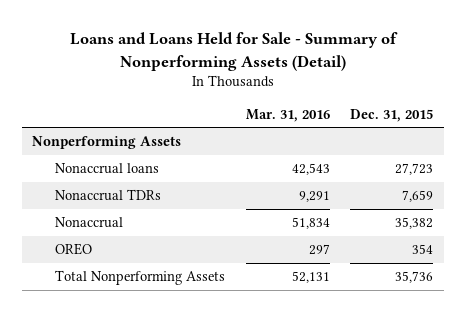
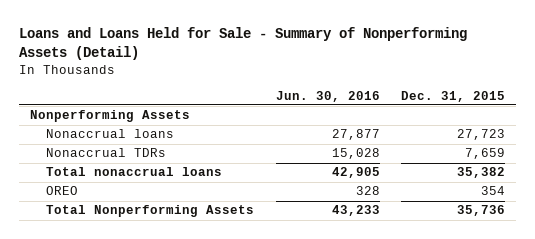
[245,108,330,122] Mar. 31, 2016 -> none
none -> [275,90,380,102] Jun. 30, 2016
[54,216,123,228] Nonaccrual -> [46,167,223,177] Total nonaccrual loans

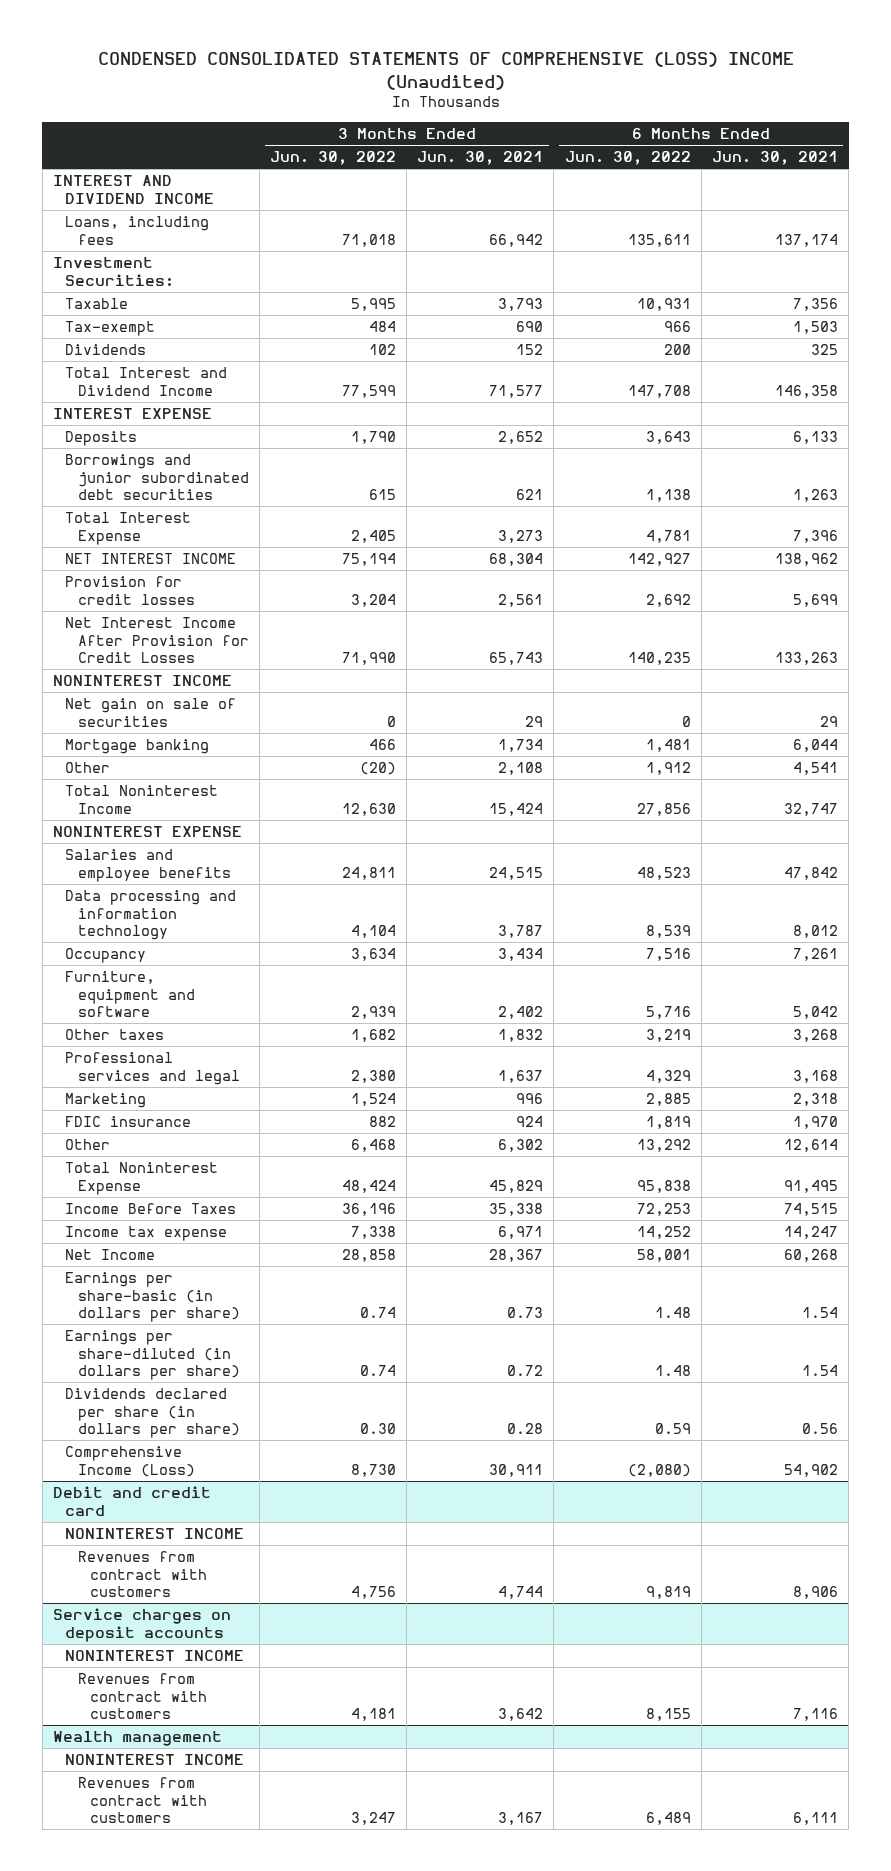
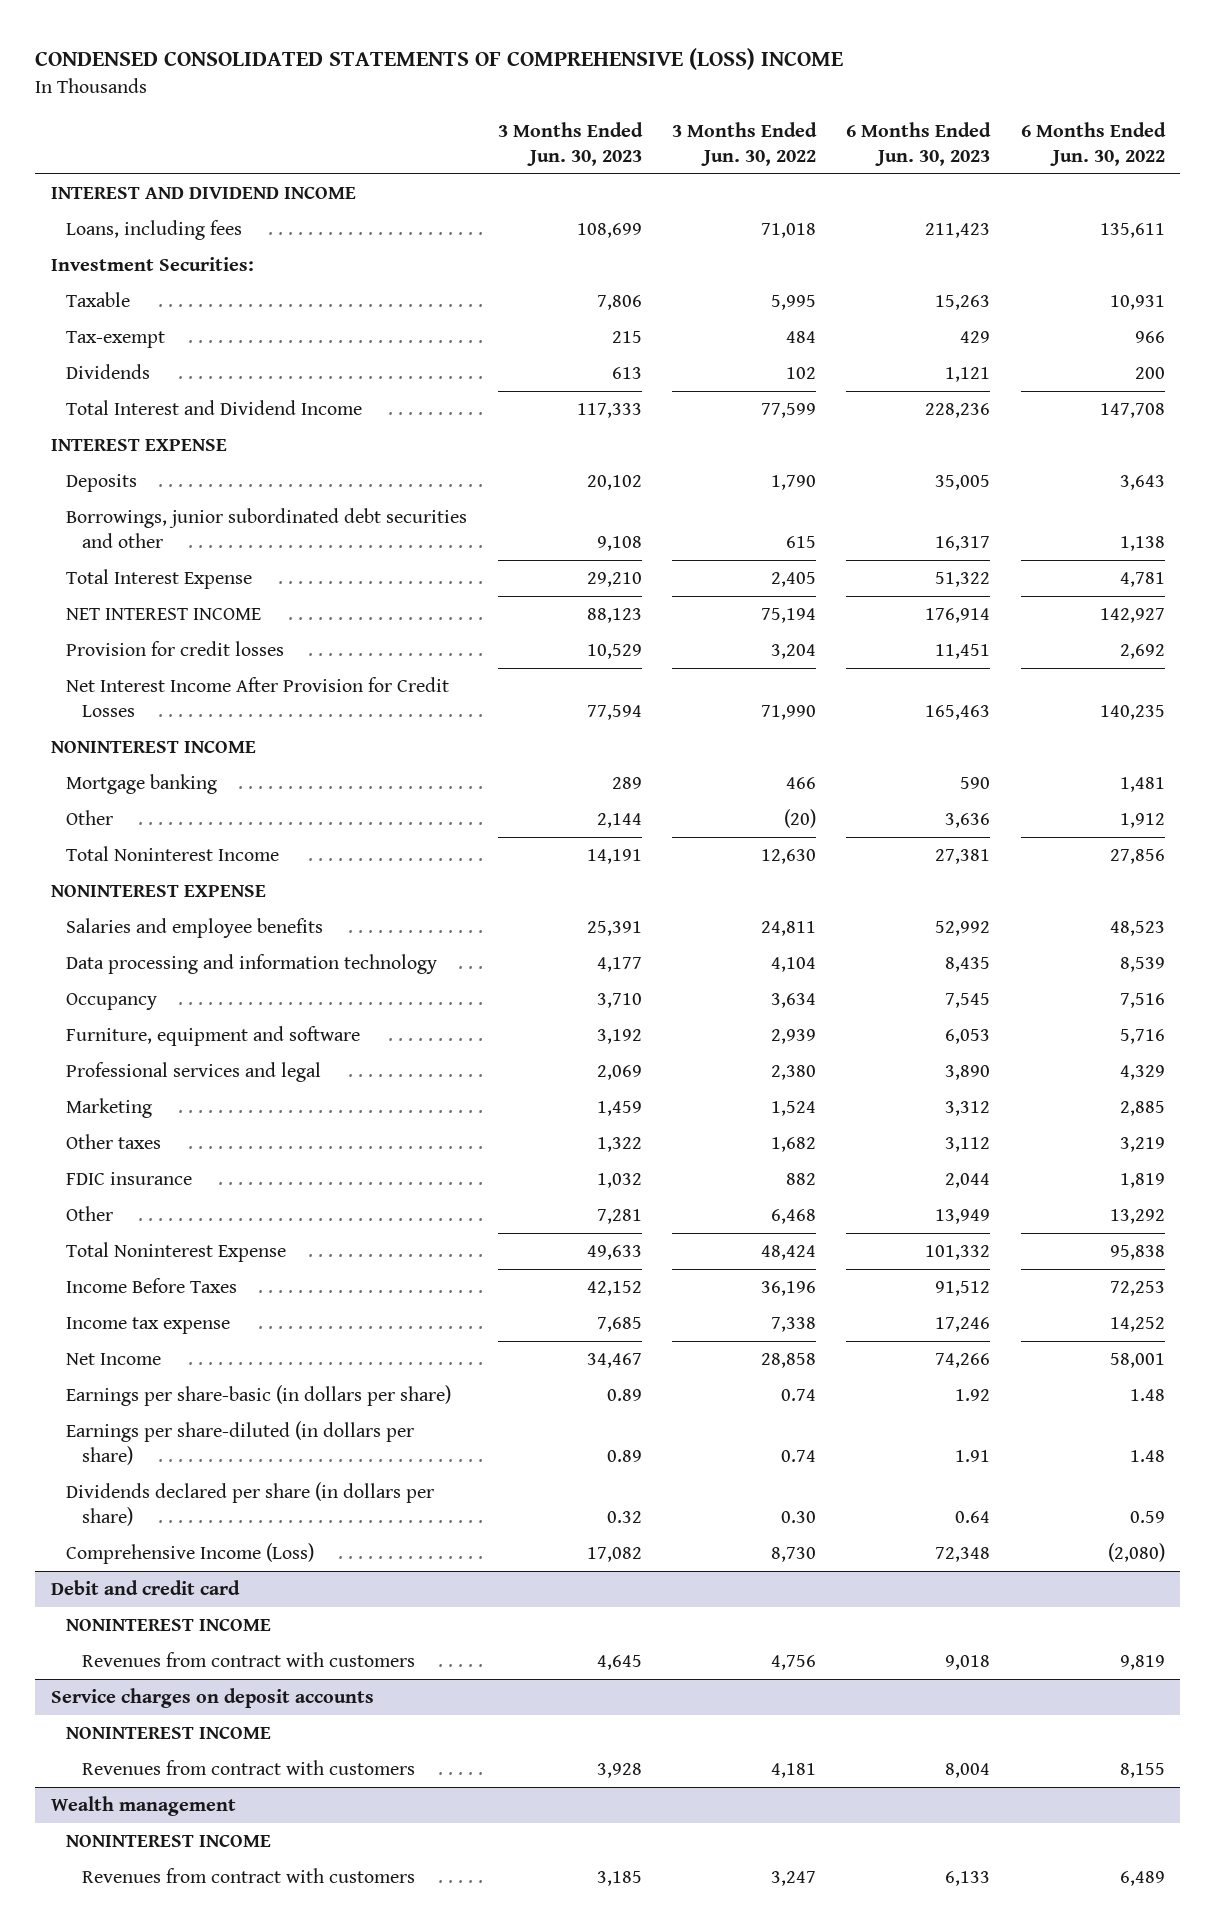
[97,52,794,90] CONDENSED CONSOLIDATED STATEMENTS OF COMPREHENSIVE (LOSS) INCOME (Unaudited) -> [35,48,844,71] CONDENSED CONSOLIDATED STATEMENTS OF COMPREHENSIVE (LOSS) INCOME
[417,151,544,166] Jun. 30, 2021 -> none
[711,151,838,166] Jun. 30, 2021 -> none
none -> [497,122,643,167] 3 Months Ended Jun. 30, 2023
none -> [846,122,992,167] 6 Months Ended Jun. 30, 2023
[65,454,249,500] Borrowings and junior subordinated debt securities -> [66,507,468,549] Borrowings, junior subordinated debt securities and other
[65,698,237,727] Net gain on sale of securities -> none
[65,1029,165,1041] Other taxes -> [66,1133,162,1149] Other taxes

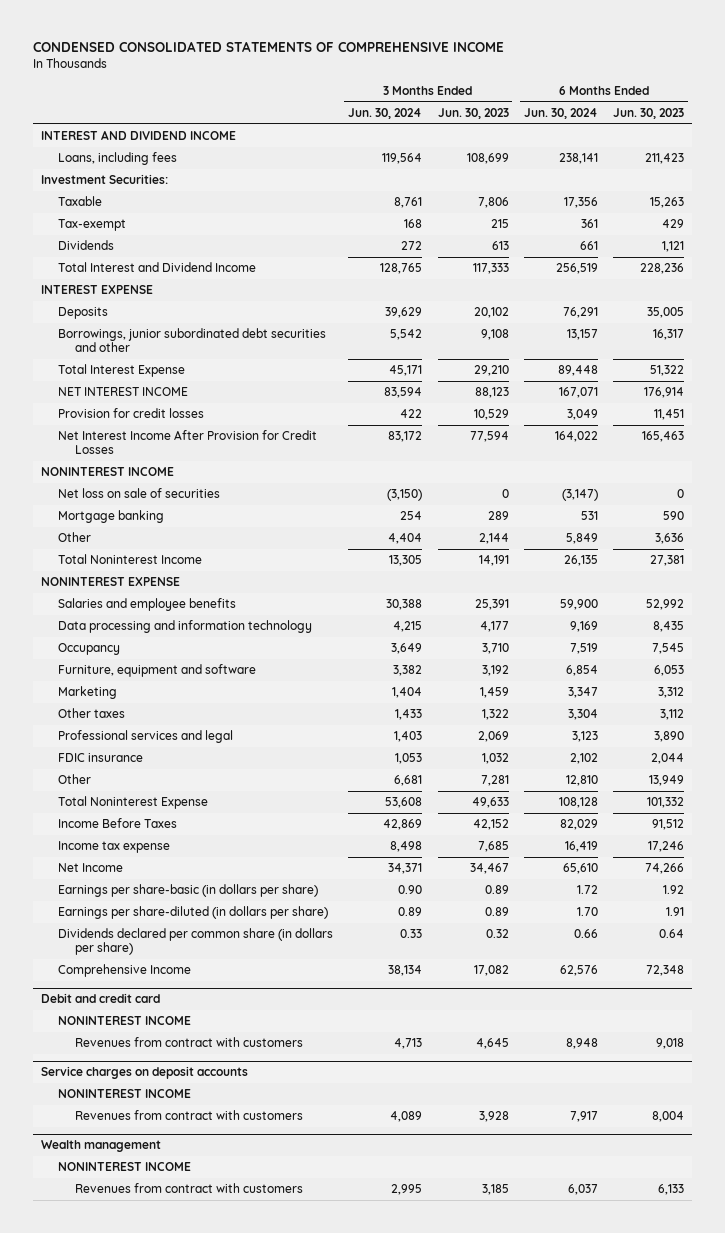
[35,48,844,71] CONDENSED CONSOLIDATED STATEMENTS OF COMPREHENSIVE (LOSS) INCOME -> [33,40,505,52] CONDENSED CONSOLIDATED STATEMENTS OF COMPREHENSIVE INCOME
[672,122,818,167] 3 Months Ended Jun. 30, 2022 -> none
[1020,122,1166,167] 6 Months Ended Jun. 30, 2022 -> none
none -> [348,107,423,119] Jun. 30, 2024
none -> [523,107,598,119] Jun. 30, 2024
none -> [57,488,220,499] Net loss on sale of securities
[66,1061,322,1082] Professional services and legal -> [57,730,233,744] Professional services and legal
[66,1481,435,1527] Dividends declared per share (in dollars per share) -> [57,928,333,956] Dividends declared per common share (in dollars per share)
[66,1542,315,1564] Comprehensive Income (Loss) -> [57,964,191,978] Comprehensive Income

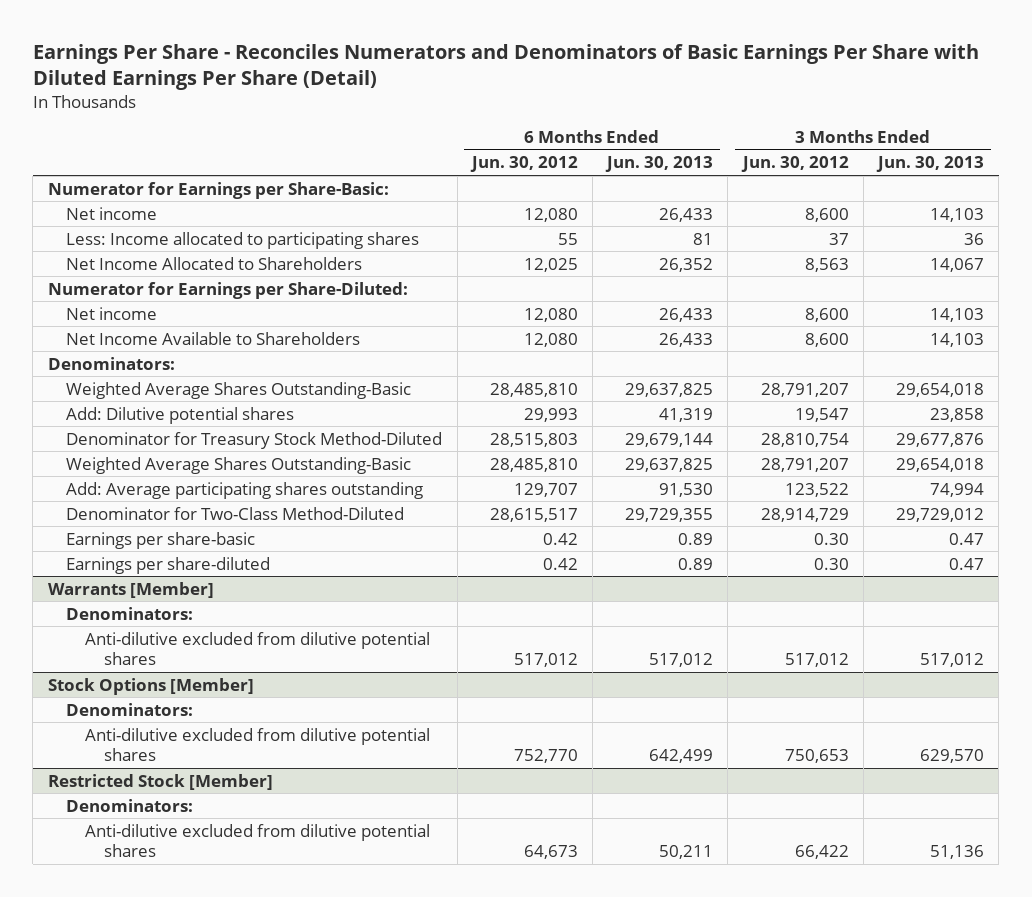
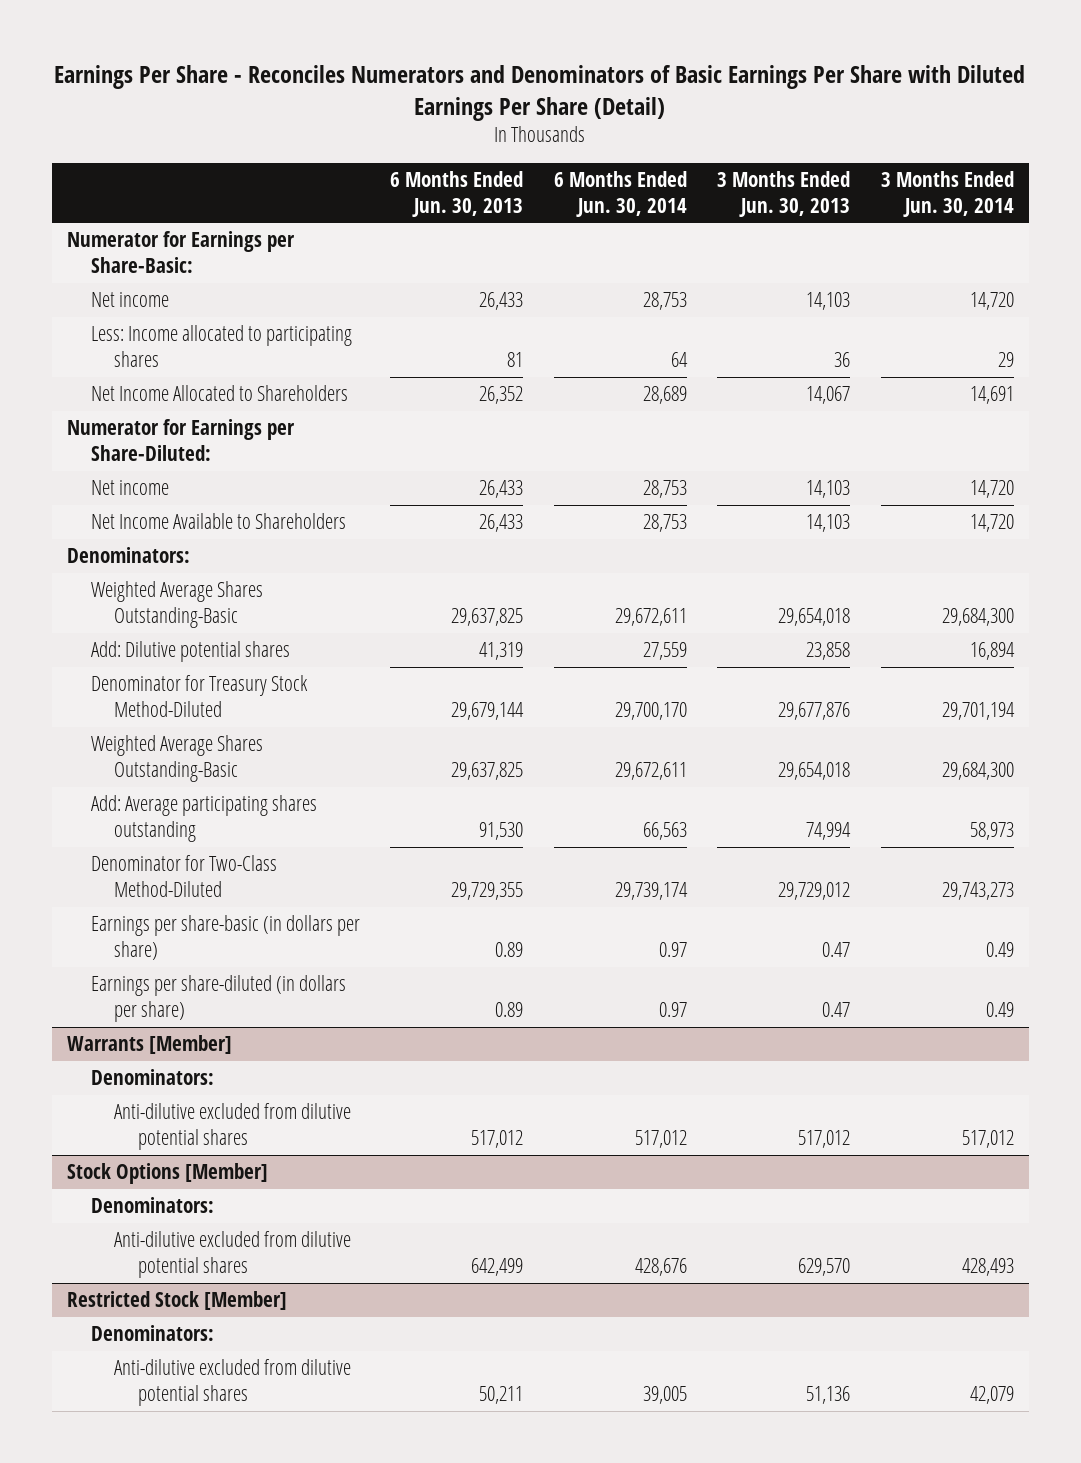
[469,156,578,173] Jun. 30, 2012 -> none
[740,156,849,173] Jun. 30, 2012 -> none
none -> [553,171,687,217] 6 Months Ended Jun. 30, 2014
none -> [880,171,1014,217] 3 Months Ended Jun. 30, 2014
[66,531,256,549] Earnings per share-basic -> [90,915,360,960] Earnings per share-basic (in dollars per share)
[66,556,271,574] Earnings per share-diluted -> [90,975,346,1022] Earnings per share-diluted (in dollars per share)

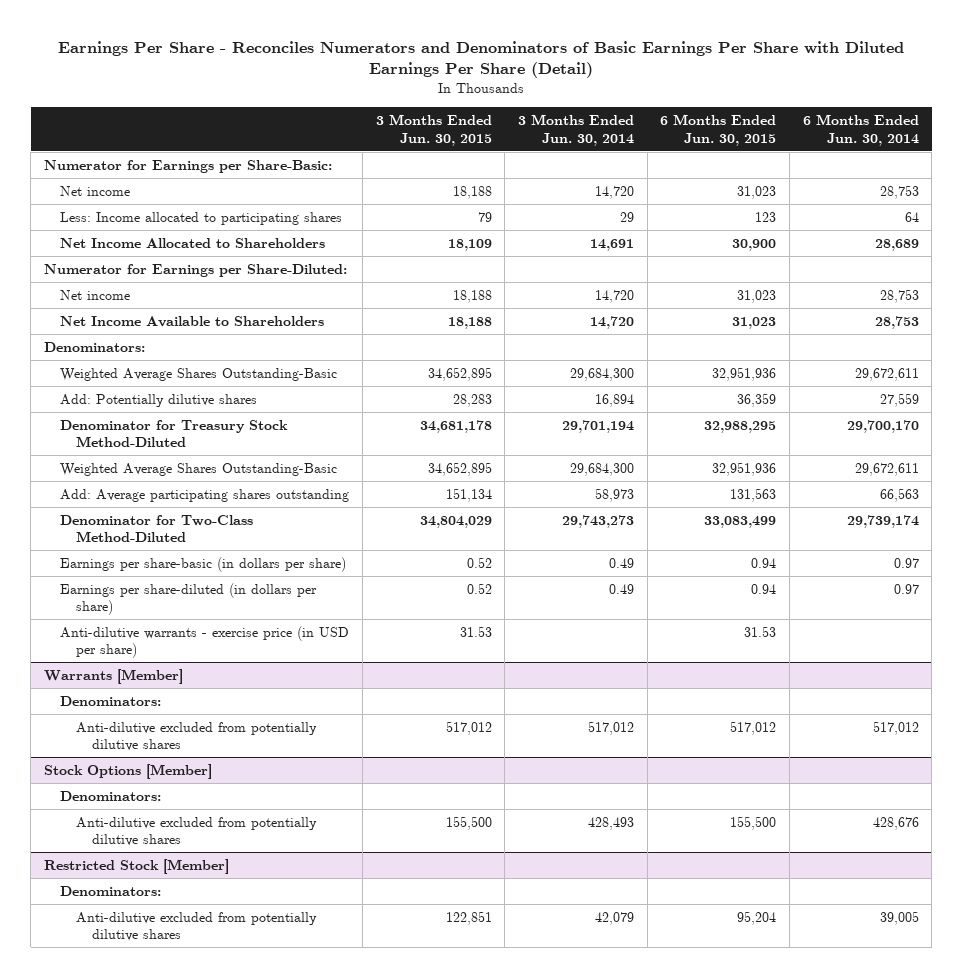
[390,171,524,217] 6 Months Ended Jun. 30, 2013 -> none
[717,171,851,217] 3 Months Ended Jun. 30, 2013 -> none
none -> [375,114,492,146] 3 Months Ended Jun. 30, 2015
none -> [660,114,777,146] 6 Months Ended Jun. 30, 2015
[90,641,290,663] Add: Dilutive potential shares -> [60,393,258,407] Add: Potentially dilutive shares
none -> [60,625,350,659] Anti-dilutive warrants - exercise price (in USD per share)
[114,1103,352,1150] Anti-dilutive excluded from dilutive potential shares -> [76,721,318,752] Anti-dilutive excluded from potentially dilutive shares
[114,1231,352,1278] Anti-dilutive excluded from dilutive potential shares -> [76,816,318,847] Anti-dilutive excluded from potentially dilutive shares
[114,1359,352,1406] Anti-dilutive excluded from dilutive potential shares -> [76,911,318,942] Anti-dilutive excluded from potentially dilutive shares

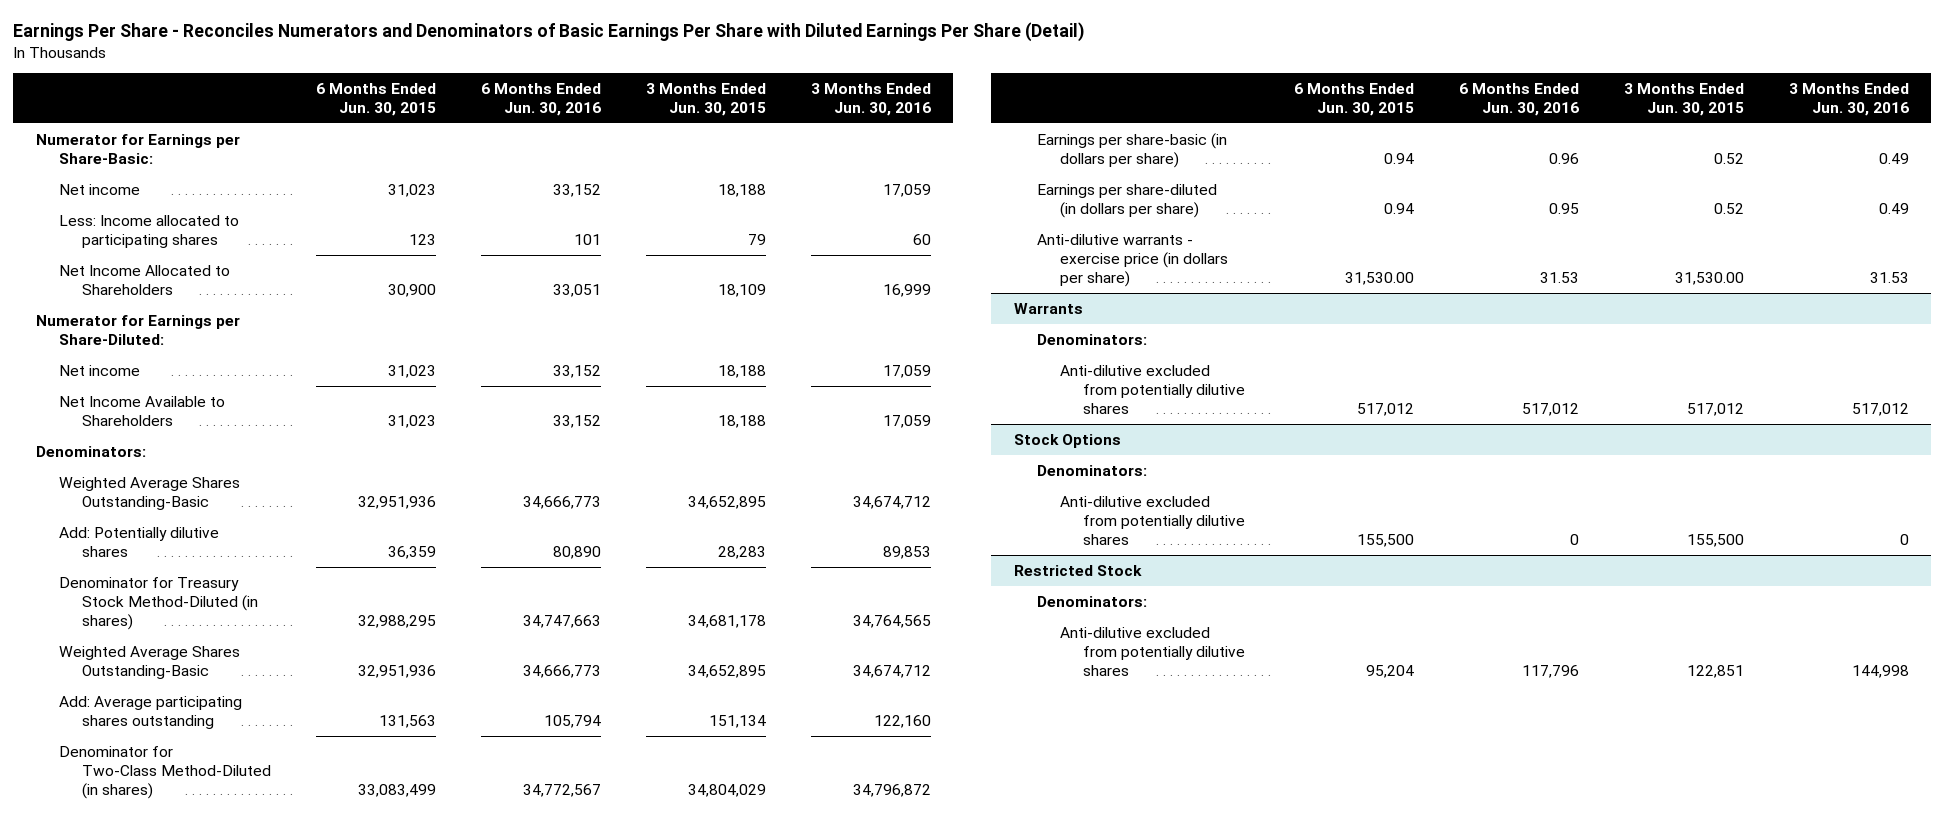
[517,114,634,146] 3 Months Ended Jun. 30, 2014 -> none
[802,114,919,146] 6 Months Ended Jun. 30, 2014 -> none
none -> [480,82,601,116] 6 Months Ended Jun. 30, 2016
none -> [810,82,931,116] 3 Months Ended Jun. 30, 2016
[60,419,289,448] Denominator for Treasury Stock Method-Diluted -> [58,576,258,630] Denominator for Treasury Stock Method-Diluted (in shares)
[60,514,254,543] Denominator for Two-Class Method-Diluted -> [58,745,271,799] Denominator for Two-Class Method-Diluted (in shares)
[60,625,350,659] Anti-dilutive warrants - exercise price (in USD per share) -> [1036,233,1228,287] Anti-dilutive warrants - exercise price (in dollars per share)
[459,625,492,637] 31.53 -> [1674,271,1744,285] 31,530.00
[744,625,777,637] 31.53 -> [1344,271,1414,285] 31,530.00
[44,668,184,684] Warrants [Member] -> [1013,302,1083,314] Warrants
[44,763,213,779] Stock Options [Member] -> [1013,433,1121,448] Stock Options
[44,858,230,874] Restricted Stock [Member] -> [1013,564,1142,576] Restricted Stock

